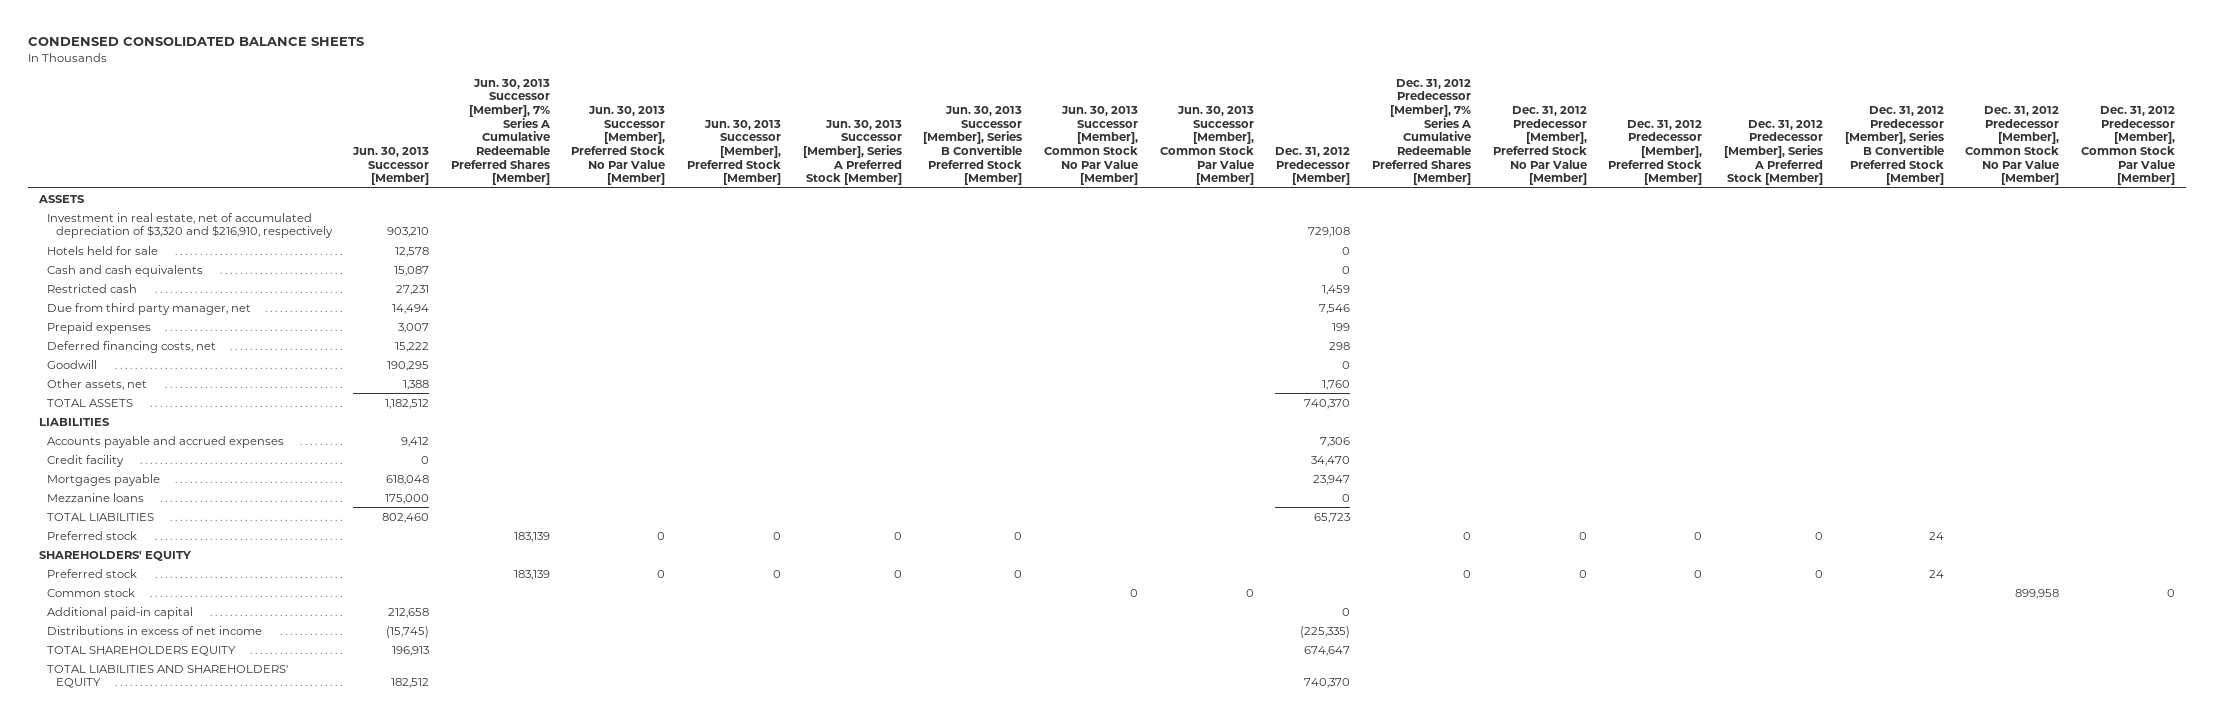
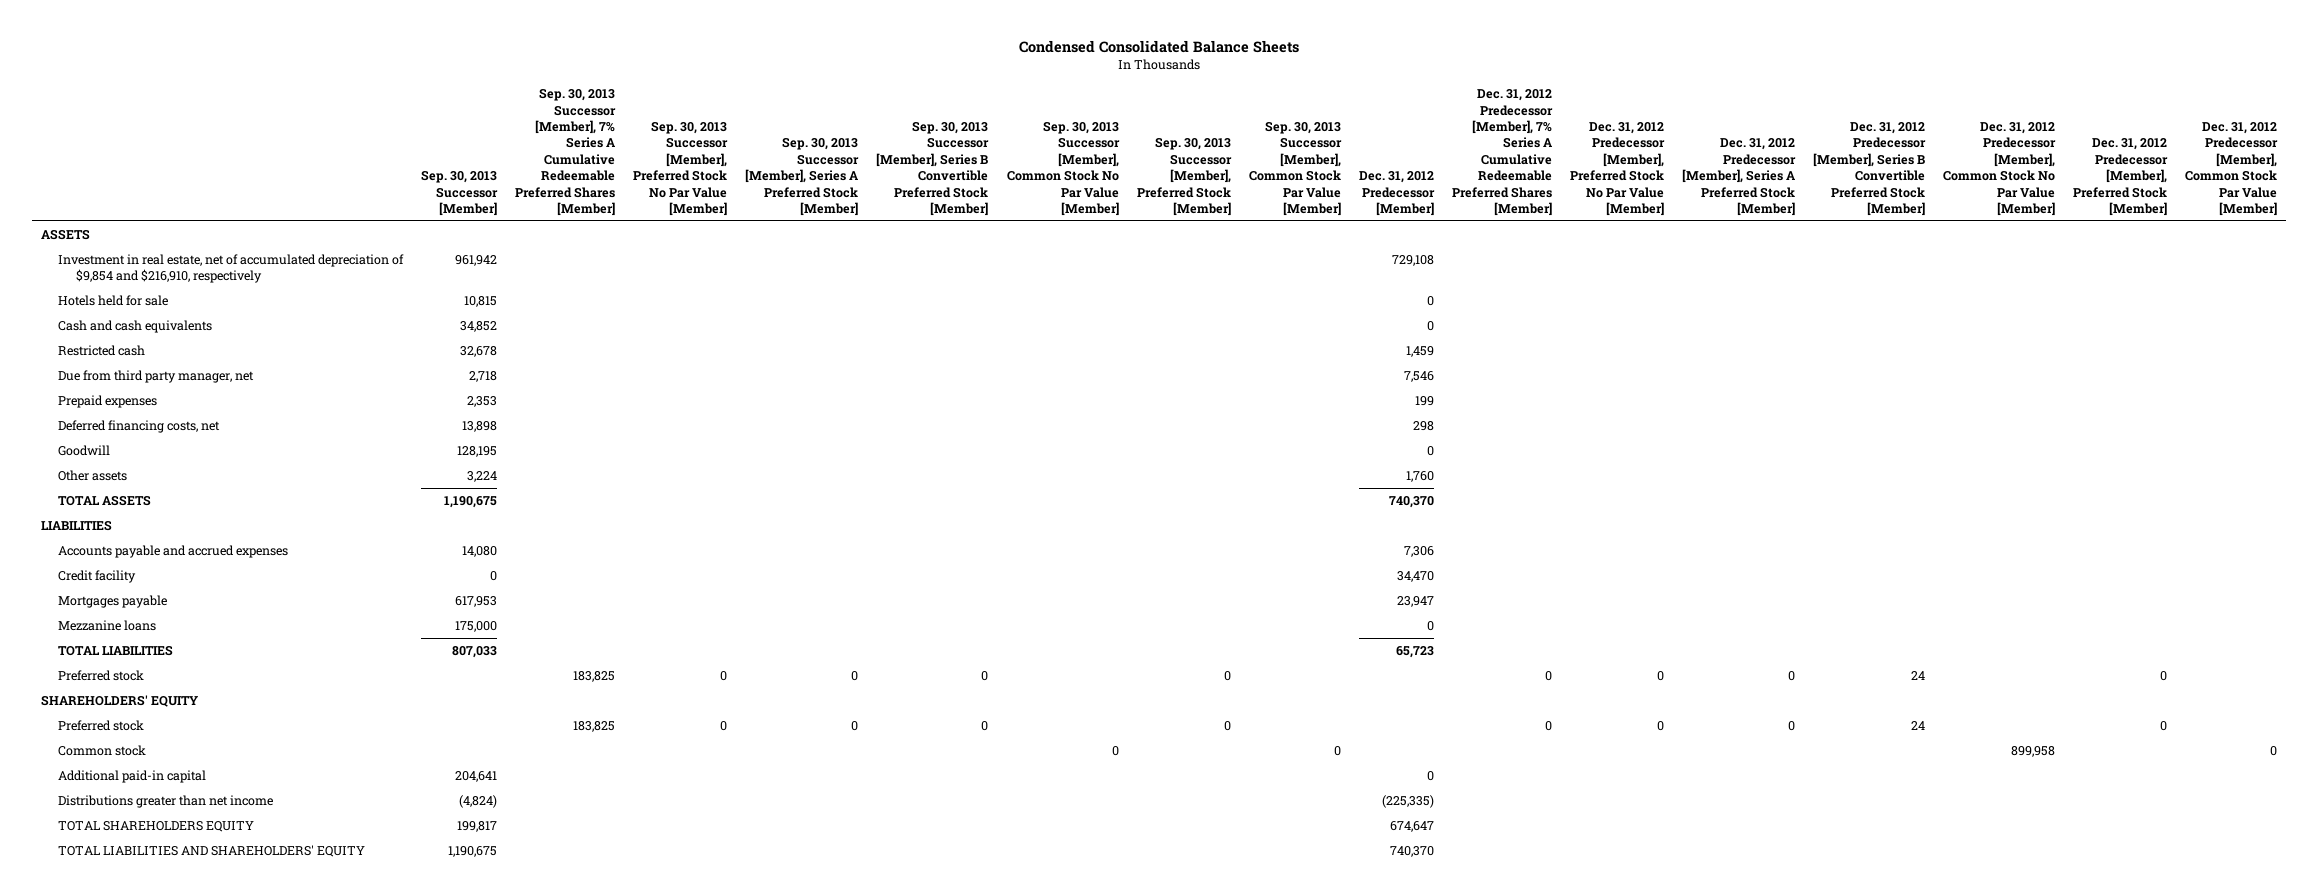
[28,37,365,47] CONDENSED CONSOLIDATED BALANCE SHEETS -> [1018,39,1299,53] Condensed Consolidated Balance Sheets
[352,147,430,186] Jun. 30, 2013 Successor [Member] -> none
[450,78,550,186] Jun. 30, 2013 Successor [Member], 7% Series A Cumulative Redeemable Preferred Shares [Member] -> none
[571,106,666,186] Jun. 30, 2013 Successor [Member], Preferred Stock No Par Value [Member] -> none
[687,119,782,186] Jun. 30, 2013 Successor [Member], Preferred Stock [Member] -> none
[802,119,902,186] Jun. 30, 2013 Successor [Member], Series A Preferred Stock [Member] -> none
[923,106,1023,186] Jun. 30, 2013 Successor [Member], Series B Convertible Preferred Stock [Member] -> none
[1044,106,1139,186] Jun. 30, 2013 Successor [Member], Common Stock No Par Value [Member] -> none
[1159,106,1254,186] Jun. 30, 2013 Successor [Member], Common Stock Par Value [Member] -> none
none -> [421,170,499,217] Sep. 30, 2013 Successor [Member]
none -> [515,88,617,217] Sep. 30, 2013 Successor [Member], 7% Series A Cumulative Redeemable Preferred Shares [Member]
none -> [633,121,729,217] Sep. 30, 2013 Successor [Member], Preferred Stock No Par Value [Member]
none -> [745,137,860,217] Sep. 30, 2013 Successor [Member], Series A Preferred Stock [Member]
none -> [876,121,990,217] Sep. 30, 2013 Successor [Member], Series B Convertible Preferred Stock [Member]
none -> [1006,121,1120,217] Sep. 30, 2013 Successor [Member], Common Stock No Par Value [Member]
none -> [1136,137,1232,217] Sep. 30, 2013 Successor [Member], Preferred Stock [Member]
none -> [1248,121,1342,217] Sep. 30, 2013 Successor [Member], Common Stock Par Value [Member]
[47,212,333,239] Investment in real estate, net of accumulated depreciation of $3,320 and $216,910, respectively -> [58,253,405,284] Investment in real estate, net of accumulated depreciation of $9,854 and $216,910, respectively
[47,378,148,390] Other assets, net -> [58,469,128,481] Other assets
[47,625,263,635] Distributions in excess of net income -> [58,794,274,808] Distributions greater than net income

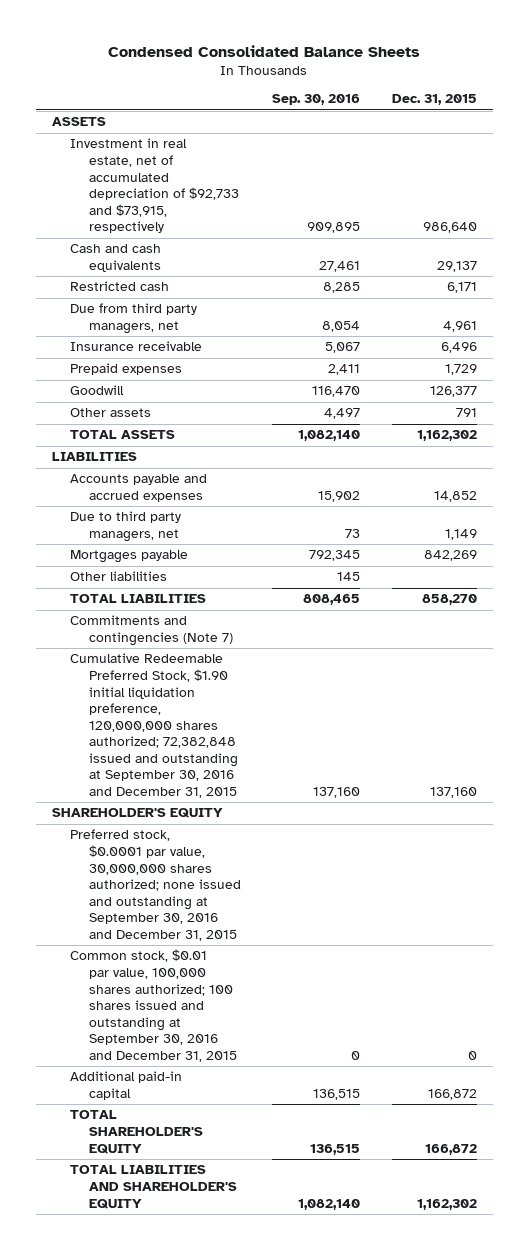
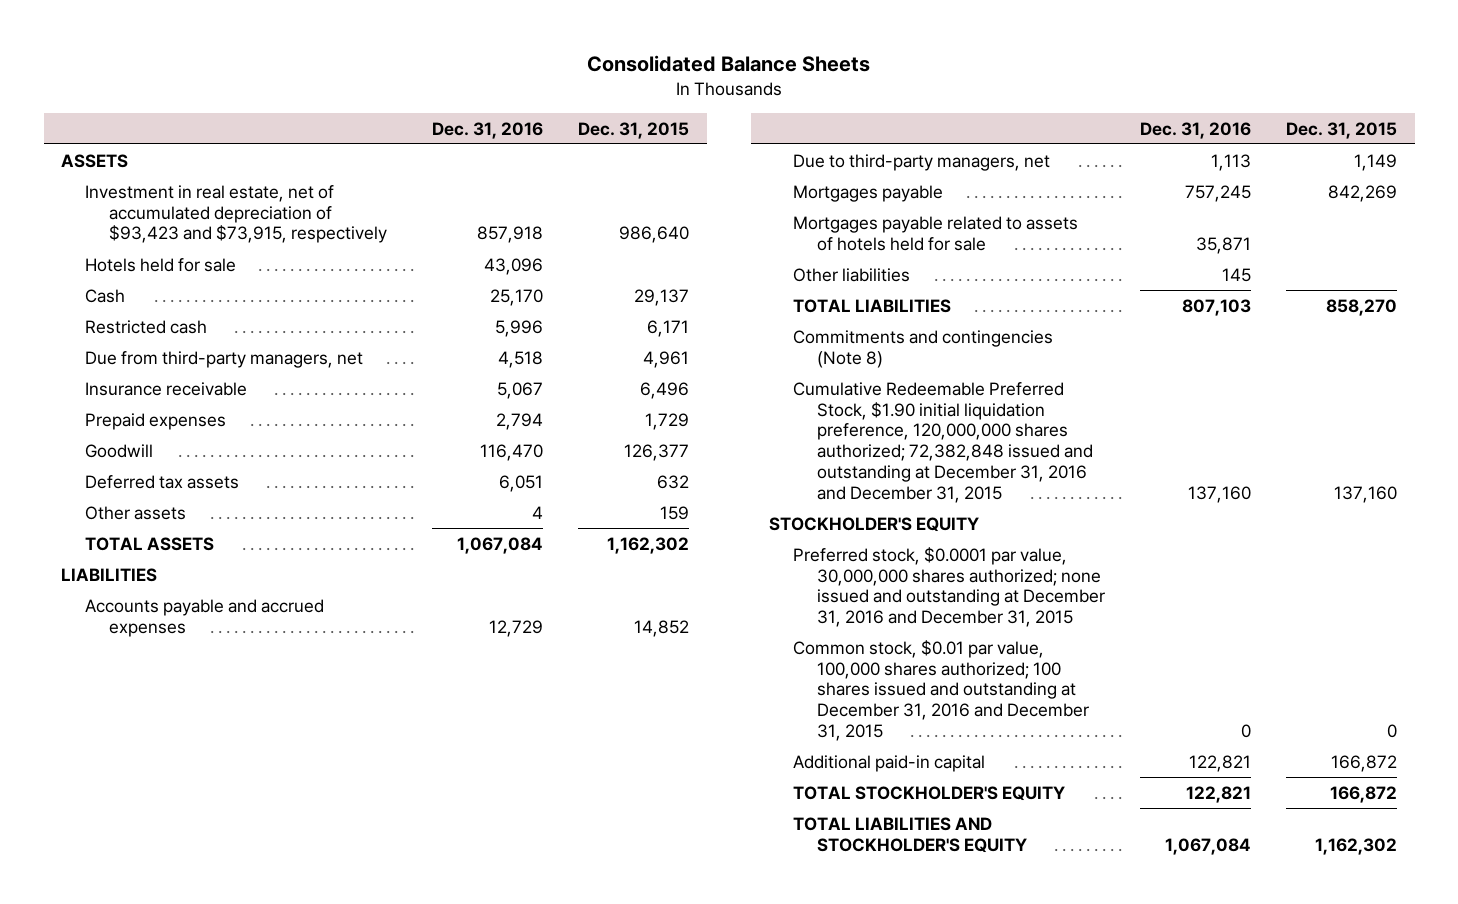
[108,44,421,57] Condensed Consolidated Balance Sheets -> [587,55,871,73] Consolidated Balance Sheets
[272,94,361,106] Sep. 30, 2016 -> none
none -> [432,121,544,139] Dec. 31, 2016
[70,138,239,234] Investment in real estate, net of accumulated depreciation of $92,733 and $73,915, respectively -> [85,184,387,244] Investment in real estate, net of accumulated depreciation of $93,423 and $73,915, respectively
none -> [85,257,237,272] Hotels held for sale
[70,244,162,272] Cash and cash equivalents -> [85,288,126,303] Cash
[70,303,198,334] Due from third party managers, net -> [85,350,364,368] Due from third-party managers, net
none -> [85,474,240,489] Deferred tax assets
[455,408,477,418] 791 -> [660,505,690,520] 159
[70,511,182,542] Due to third party managers, net -> [792,153,1050,171] Due to third-party managers, net
none -> [792,215,1078,251] Mortgages payable related to assets of hotels held for sale
[70,615,233,646] Commitments and contingencies (Note 7) -> [792,329,1053,368] Commitments and contingencies (Note 8)
[70,653,238,798] Cumulative Redeemable Preferred Stock, $1.90 initial liquidation preference, 120,000,000 shares authorized; 72,382,848 issued and outstanding at September 30, 2016 and December 31, 2015 -> [792,381,1093,503] Cumulative Redeemable Preferred Stock, $1.90 initial liquidation preference, 120,000,000 shares authorized; 72,382,848 issued and outstanding at December 31, 2016 and December 31, 2015
[51,808,223,819] SHAREHOLDER'S EQUITY -> [768,516,979,532] STOCKHOLDER'S EQUITY
[70,829,241,941] Preferred stock, $0.0001 par value, 30,000,000 shares authorized; none issued and outstanding at September 30, 2016 and December 31, 2015 -> [792,546,1105,628] Preferred stock, $0.0001 par value, 30,000,000 shares authorized; none issued and outstanding at December 31, 2016 and December 31, 2015
[70,949,237,1062] Common stock, $0.01 par value, 100,000 shares authorized; 100 shares issued and outstanding at September 30, 2016 and December 31, 2015 -> [792,639,1089,741] Common stock, $0.01 par value, 100,000 shares authorized; 100 shares issued and outstanding at December 31, 2016 and December 31, 2015
[70,1110,203,1154] TOTAL SHAREHOLDER'S EQUITY -> [792,785,1065,801] TOTAL STOCKHOLDER'S EQUITY
[70,1165,237,1209] TOTAL LIABILITIES AND SHAREHOLDER'S EQUITY -> [792,816,1027,853] TOTAL LIABILITIES AND STOCKHOLDER'S EQUITY

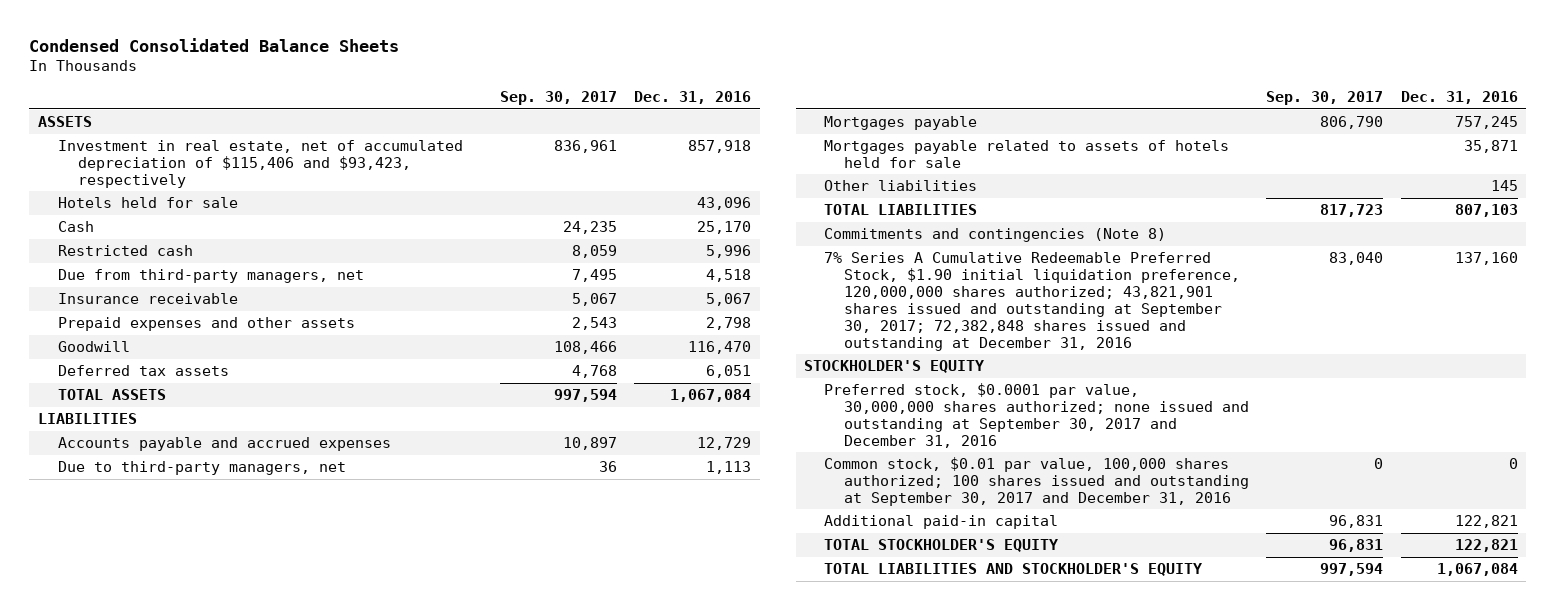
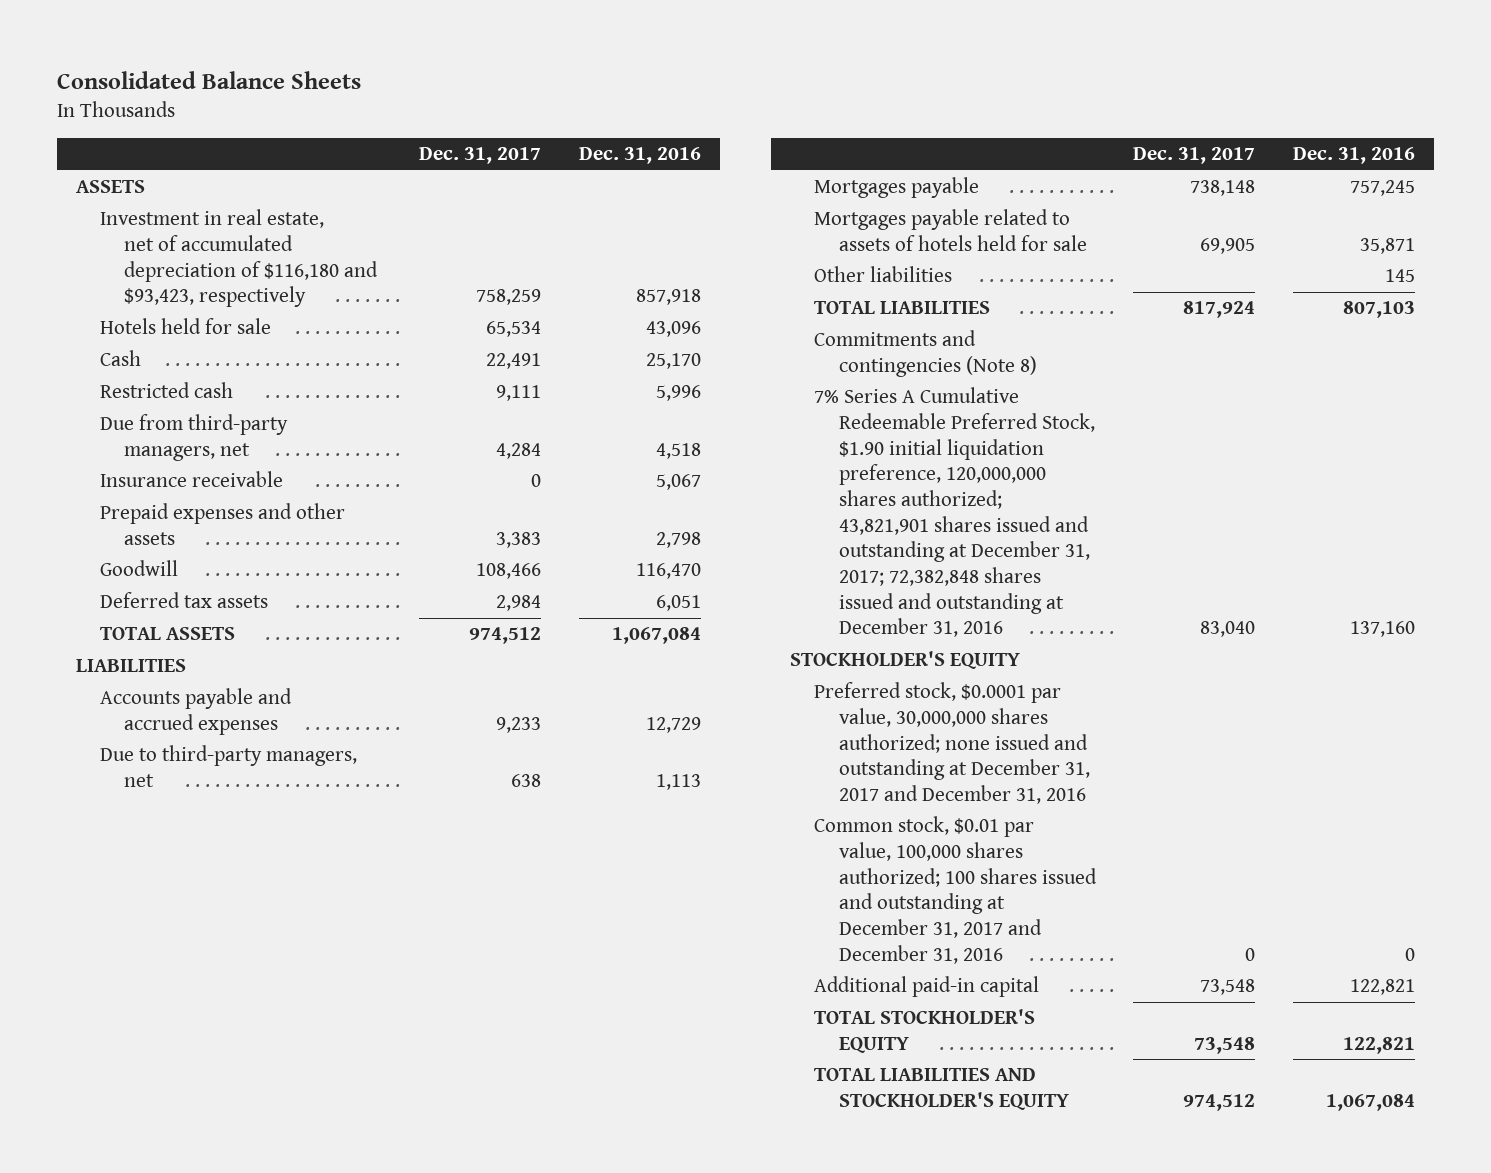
[29,37,400,52] Condensed Consolidated Balance Sheets -> [57,71,362,90] Consolidated Balance Sheets
[499,91,617,106] Sep. 30, 2017 -> none
none -> [418,147,541,165] Dec. 31, 2017
[57,140,463,188] Investment in real estate, net of accumulated depreciation of $115,406 and $93,423, respectively -> [100,209,379,308] Investment in real estate, net of accumulated depreciation of $116,180 and $93,423, respectively
[824,252,1241,351] 7% Series A Cumulative Redeemable Preferred Stock, $1.90 initial liquidation preference, 120,000,000 shares authorized; 43,821,901 shares issued and outstanding at September 30, 2017; 72,382,848 shares issued and outstanding at December 31, 2016 -> [814,387,1095,638] 7% Series A Cumulative Redeemable Preferred Stock, $1.90 initial liquidation preference, 120,000,000 shares authorized; 43,821,901 shares issued and outstanding at December 31, 2017; 72,382,848 shares issued and outstanding at December 31, 2016
[824,383,1250,448] Preferred stock, $0.0001 par value, 30,000,000 shares authorized; none issued and outstanding at September 30, 2017 and December 31, 2016 -> [814,682,1090,804] Preferred stock, $0.0001 par value, 30,000,000 shares authorized; none issued and outstanding at December 31, 2017 and December 31, 2016
[824,457,1250,506] Common stock, $0.01 par value, 100,000 shares authorized; 100 shares issued and outstanding at September 30, 2017 and December 31, 2016 -> [814,816,1097,964] Common stock, $0.01 par value, 100,000 shares authorized; 100 shares issued and outstanding at December 31, 2017 and December 31, 2016

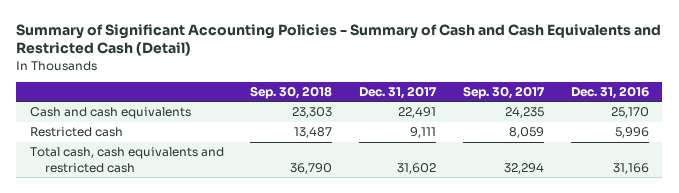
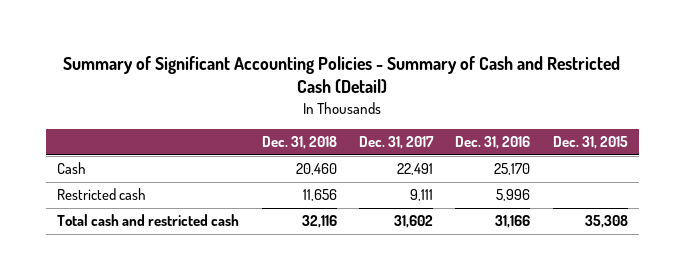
[16,23,662,57] Summary of Significant Accounting Policies - Summary of Cash and Cash Equivalents and Restricted Cash (Detail) -> [63,55,621,94] Summary of Significant Accounting Policies - Summary of Cash and Restricted Cash (Detail)
[250,85,333,99] Sep. 30, 2018 -> none
[463,85,546,99] Sep. 30, 2017 -> none
none -> [261,136,337,150] Dec. 31, 2018
none -> [552,136,628,150] Dec. 31, 2015
[29,107,191,120] Cash and cash equivalents -> [57,162,87,175] Cash
[29,147,224,173] Total cash, cash equivalents and restricted cash -> [57,214,240,227] Total cash and restricted cash

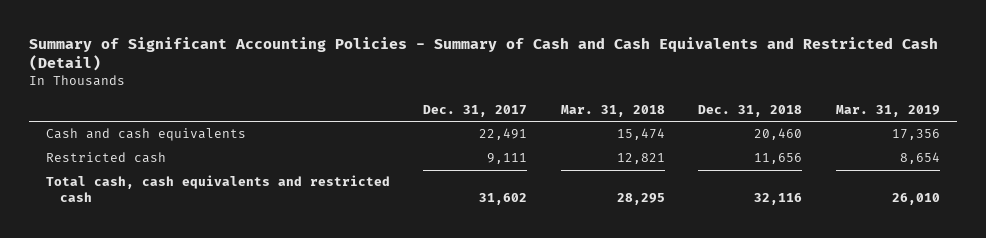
[63,55,621,94] Summary of Significant Accounting Policies - Summary of Cash and Restricted Cash (Detail) -> [29,36,939,72] Summary of Significant Accounting Policies - Summary of Cash and Cash Equivalents and Restricted Cash (Detail)
[455,136,531,150] Dec. 31, 2016 -> none
[552,136,628,150] Dec. 31, 2015 -> none
none -> [560,104,665,117] Mar. 31, 2018
none -> [835,104,940,117] Mar. 31, 2019
[57,162,87,175] Cash -> [46,128,247,142] Cash and cash equivalents
[57,214,240,227] Total cash and restricted cash -> [46,175,391,202] Total cash, cash equivalents and restricted cash

